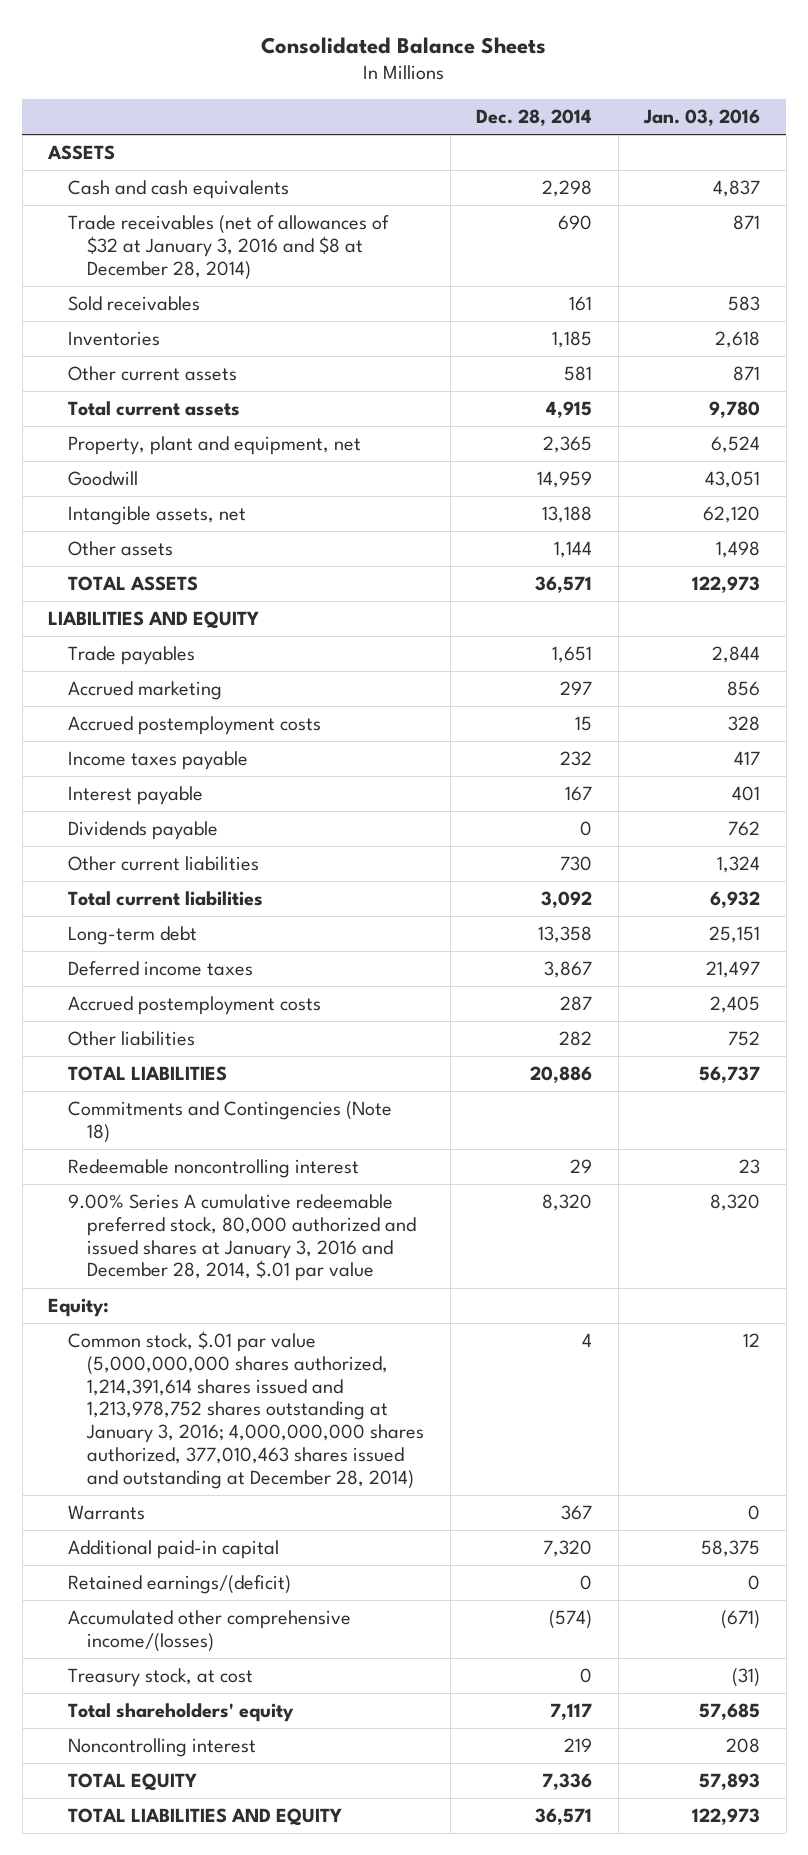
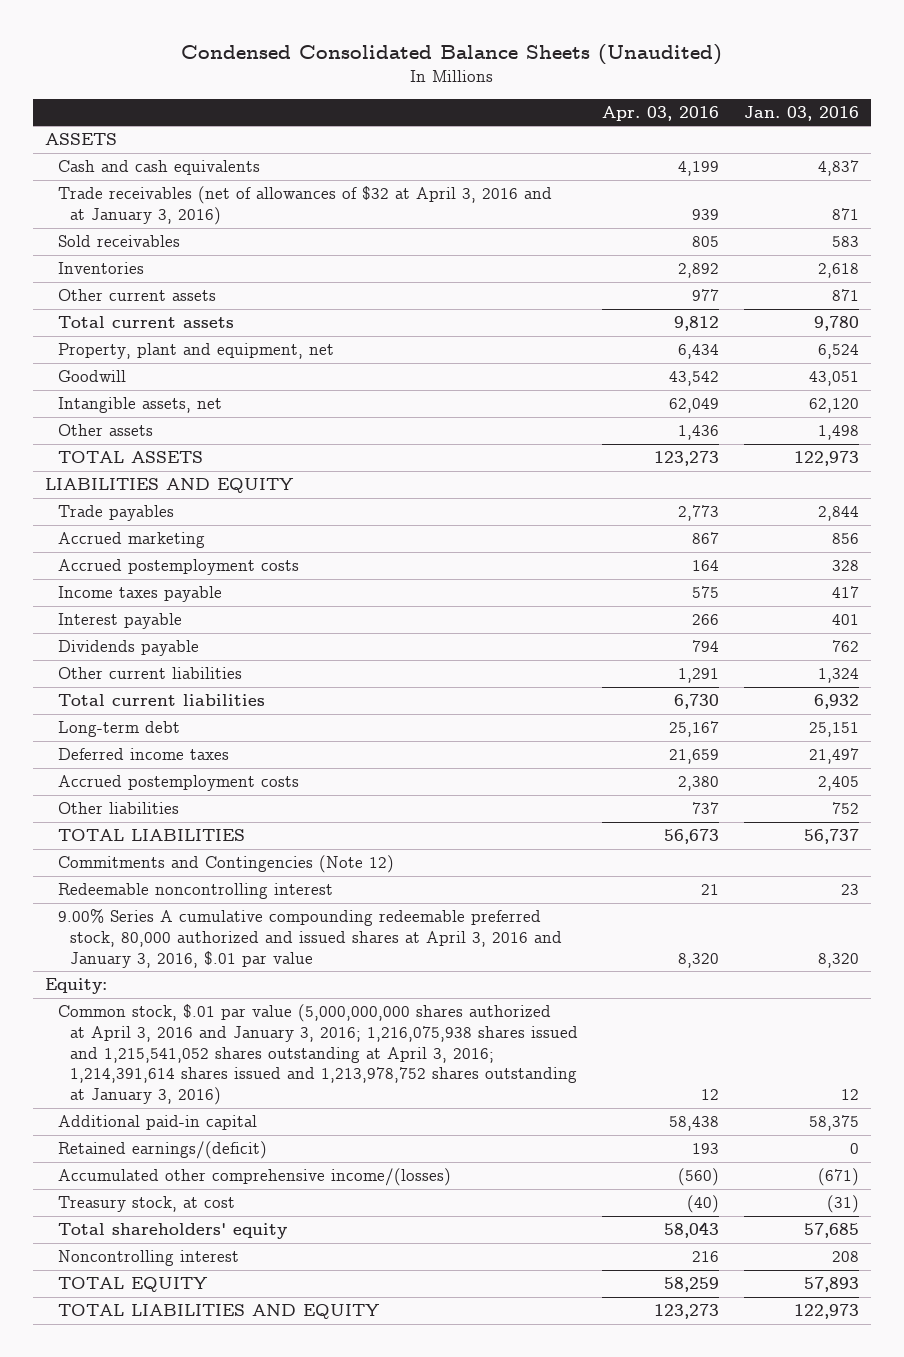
[261,36,547,54] Consolidated Balance Sheets -> [180,44,722,66] Condensed Consolidated Balance Sheets (Unaudited)
[476,109,593,127] Dec. 28, 2014 -> none
none -> [602,105,720,121] Apr. 03, 2016
[67,215,389,280] Trade receivables (net of allowances of $32 at January 3, 2016 and $8 at December 28, 2014) -> [57,186,552,225] Trade receivables (net of allowances of $32 at April 3, 2016 and at January 3, 2016)
[67,1101,392,1143] Commitments and Contingencies (Note 18) -> [57,855,394,874] Commitments and Contingencies (Note 12)
[67,1194,417,1282] 9.00% Series A cumulative redeemable preferred stock, 80,000 authorized and issued shares at January 3, 2016 and December 28, 2014, $.01 par value -> [57,909,563,968] 9.00% Series A cumulative compounding redeemable preferred stock, 80,000 authorized and issued shares at April 3, 2016 and January 3, 2016, $.01 par value
[67,1505,145,1521] Warrants -> none
[67,1331,425,1489] Common stock, $.01 par value (5,000,000,000 shares authorized, 1,214,391,614 shares issued and 1,213,978,752 shares outstanding at January 3, 2016; 4,000,000,000 shares authorized, 377,010,463 shares issued and outstanding at December 28, 2014) -> [57,1004,579,1106] Common stock, $.01 par value (5,000,000,000 shares authorized at April 3, 2016 and January 3, 2016; 1,216,075,938 shares issued and 1,215,541,052 shares outstanding at April 3, 2016; 1,214,391,614 shares issued and 1,213,978,752 shares outstanding at January 3, 2016)

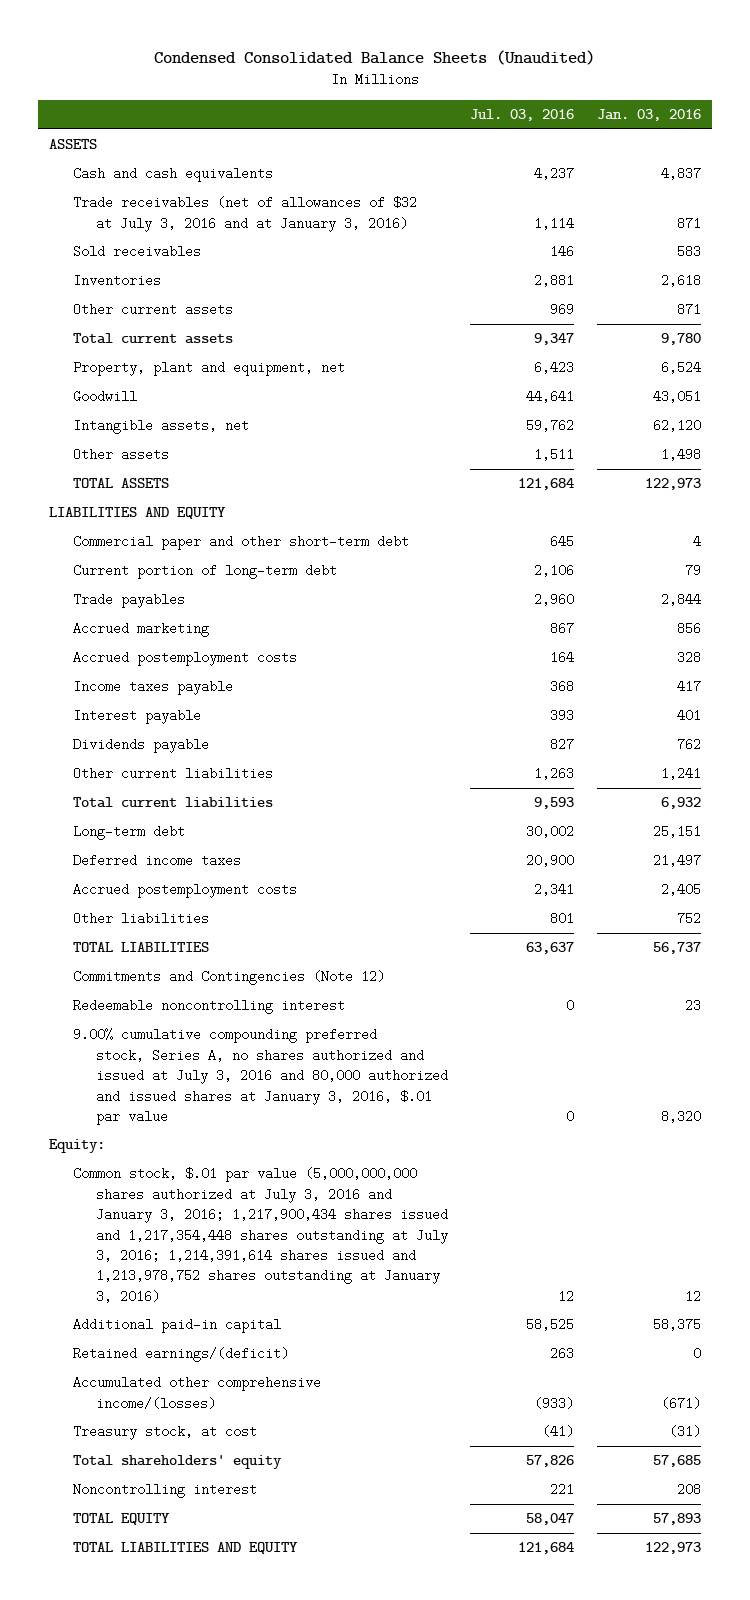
[602,105,720,121] Apr. 03, 2016 -> none
none -> [470,109,575,122] Jul. 03, 2016
[57,186,552,225] Trade receivables (net of allowances of $32 at April 3, 2016 and at January 3, 2016) -> [72,196,417,232] Trade receivables (net of allowances of $32 at July 3, 2016 and at January 3, 2016)
none -> [72,535,409,551] Commercial paper and other short-term debt
none -> [72,564,337,580] Current portion of long-term debt
[817,668,859,684] 1,324 -> [660,767,701,781] 1,241
[57,909,563,968] 9.00% Series A cumulative compounding redeemable preferred stock, 80,000 authorized and issued shares at April 3, 2016 and January 3, 2016, $.01 par value -> [72,1028,449,1125] 9.00% cumulative compounding preferred stock, Series A, no shares authorized and issued at July 3, 2016 and 80,000 authorized and issued shares at January 3, 2016, $.01 par value
[57,1004,579,1106] Common stock, $.01 par value (5,000,000,000 shares authorized at April 3, 2016 and January 3, 2016; 1,216,075,938 shares issued and 1,215,541,052 shares outstanding at April 3, 2016; 1,214,391,614 shares issued and 1,213,978,752 shares outstanding at January 3, 2016) -> [72,1167,449,1303] Common stock, $.01 par value (5,000,000,000 shares authorized at July 3, 2016 and January 3, 2016; 1,217,900,434 shares issued and 1,217,354,448 shares outstanding at July 3, 2016; 1,214,391,614 shares issued and 1,213,978,752 shares outstanding at January 3, 2016)

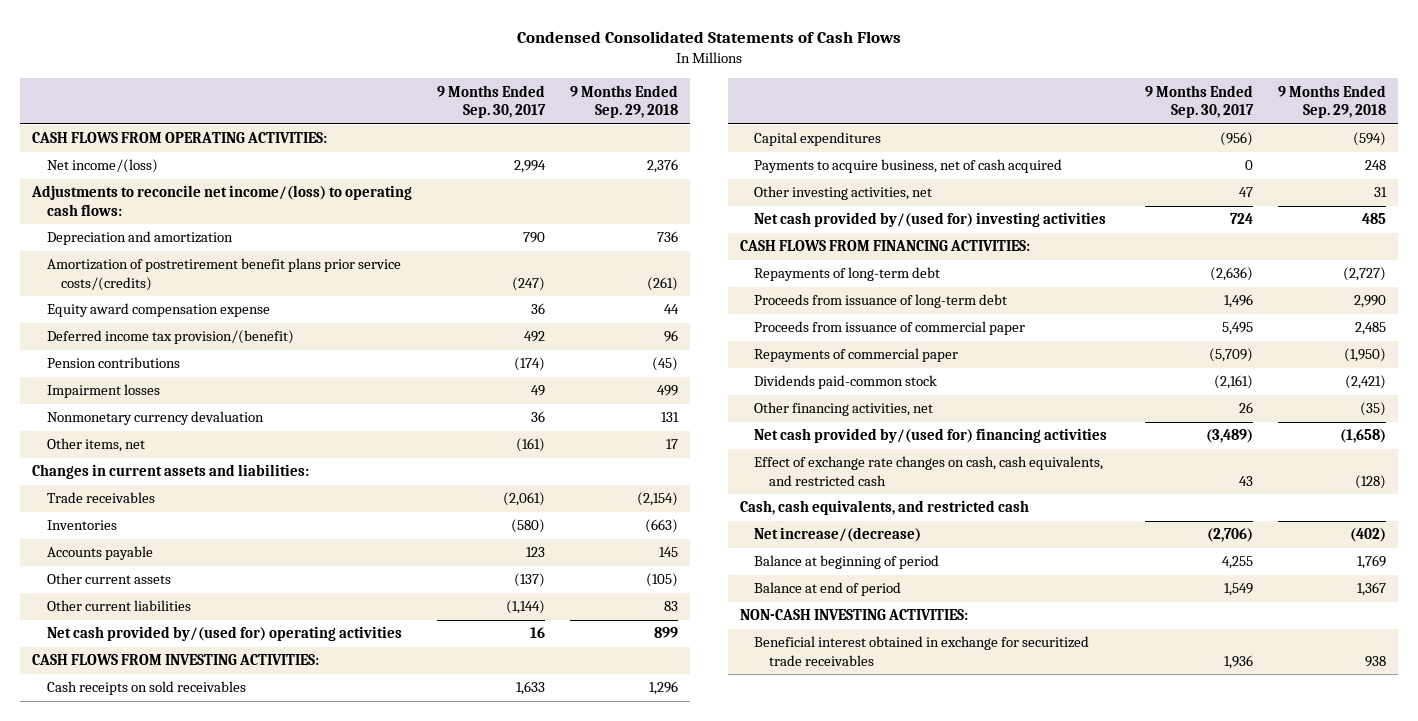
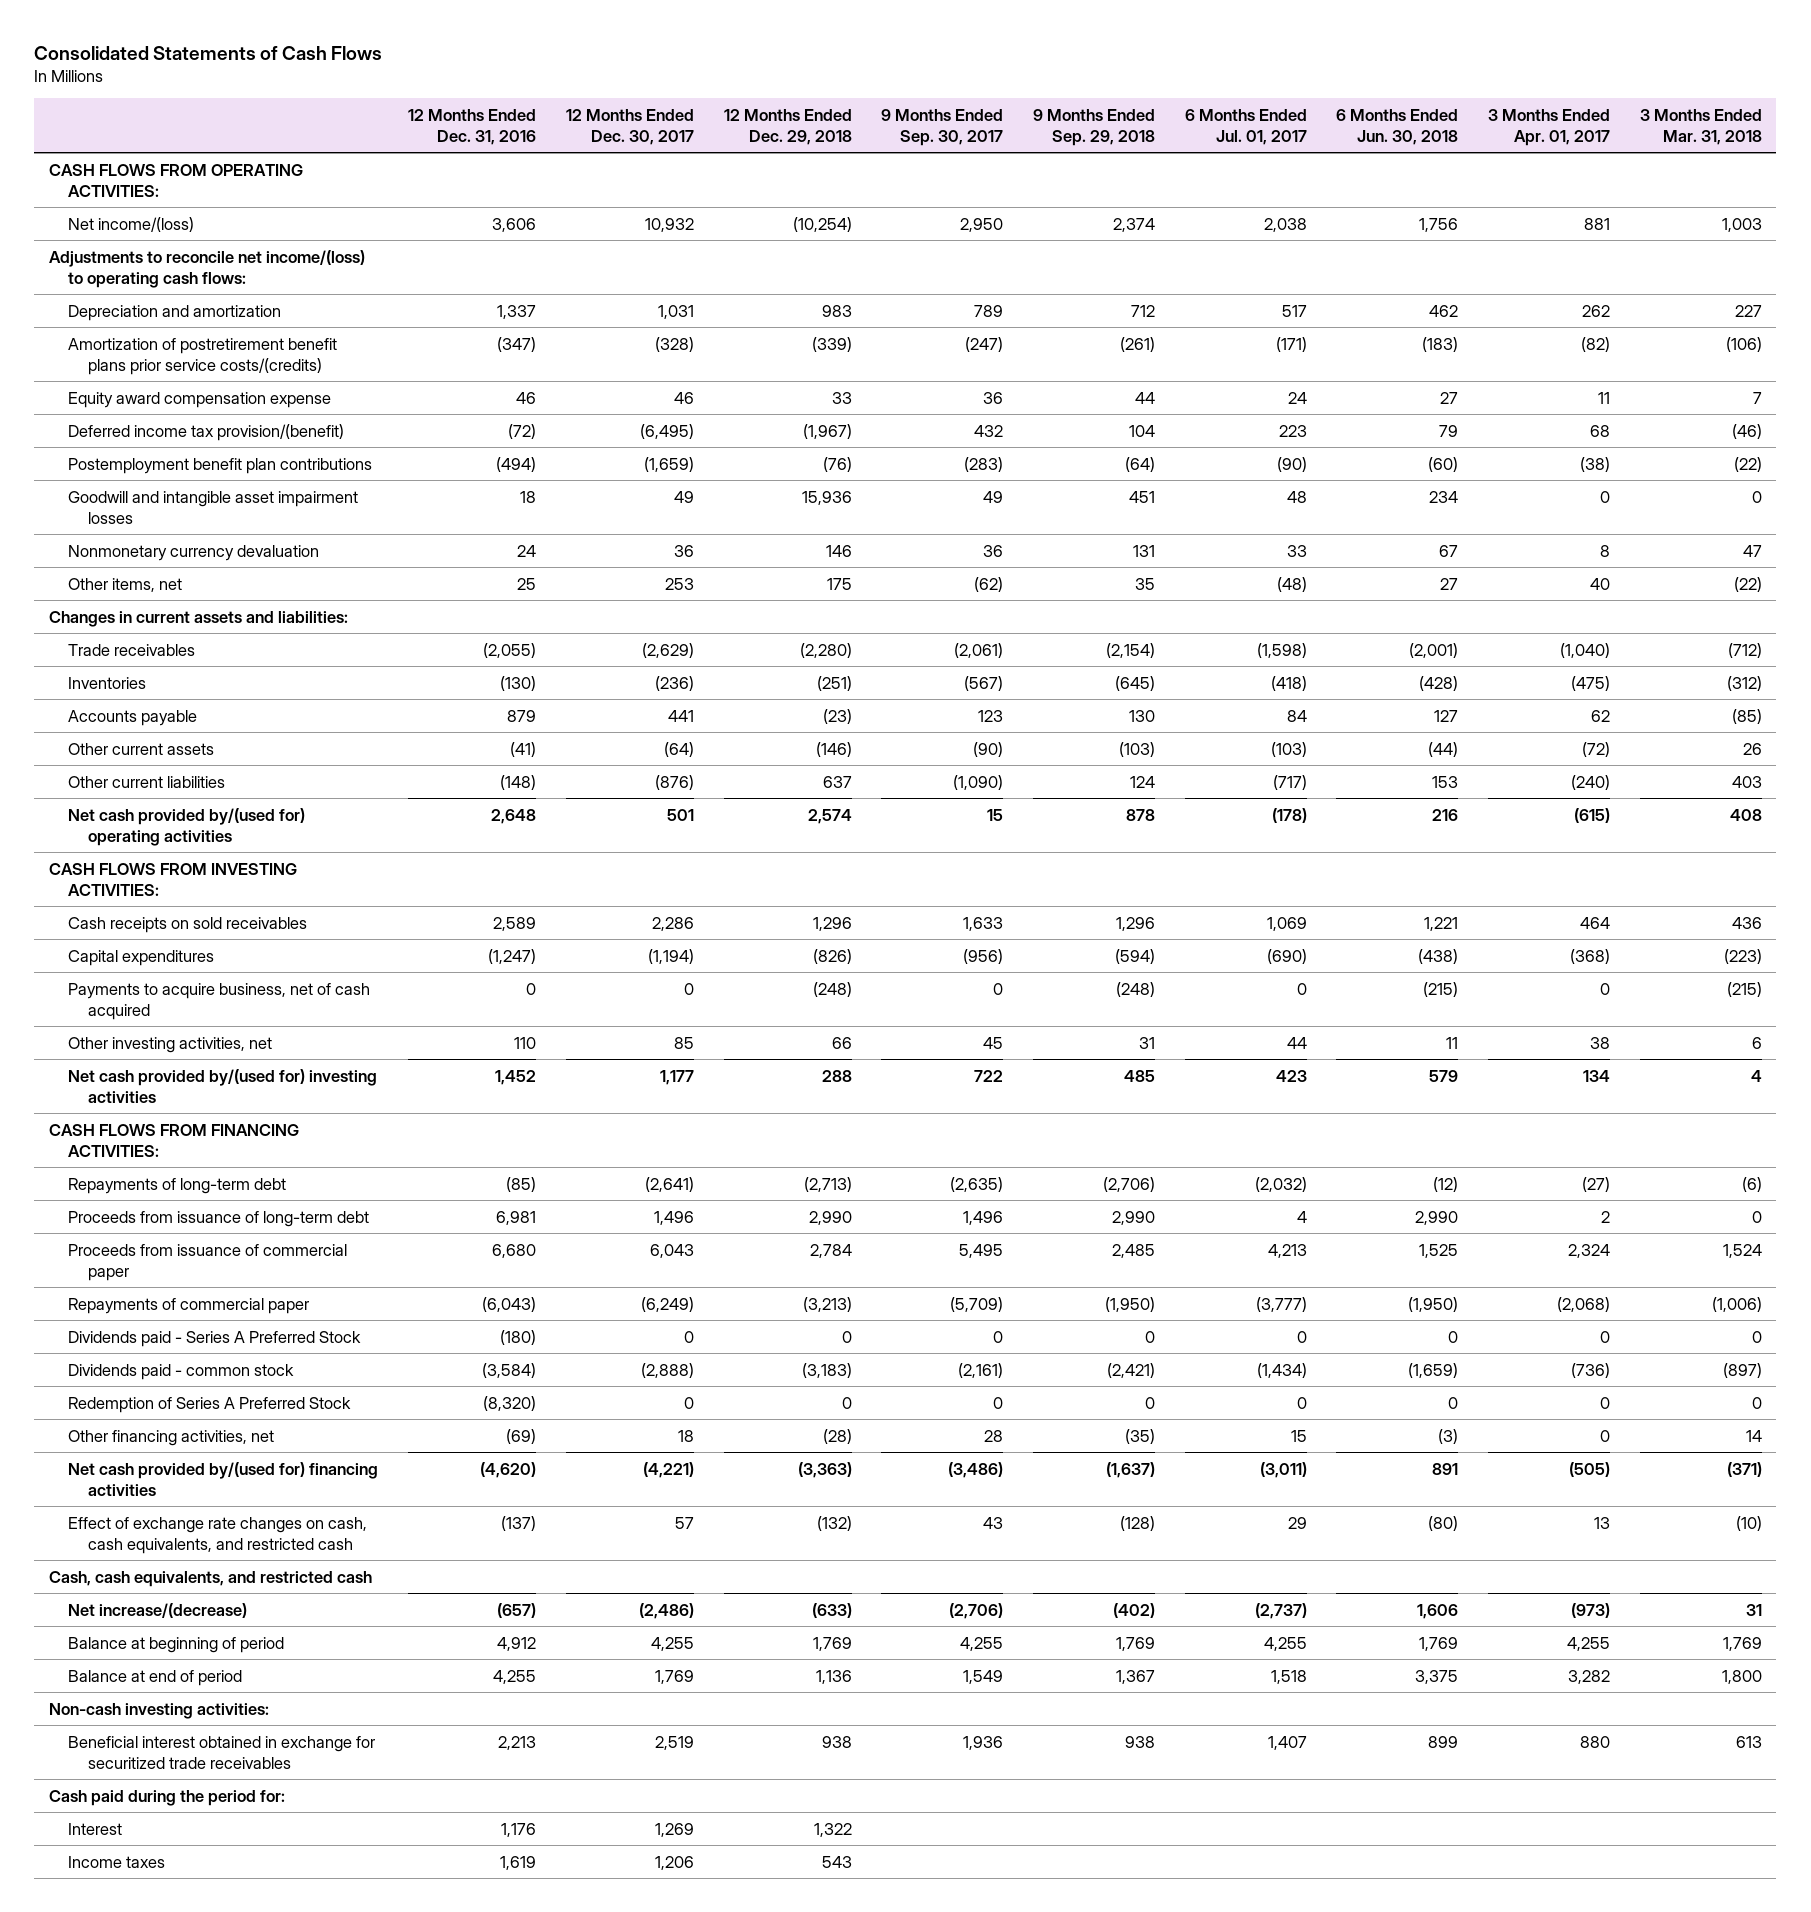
[517,31,902,44] Condensed Consolidated Statements of Cash Flows -> [34,45,383,60] Consolidated Statements of Cash Flows
none -> [408,108,537,145] 12 Months Ended Dec. 31, 2016
none -> [565,108,694,145] 12 Months Ended Dec. 30, 2017
none -> [723,108,852,145] 12 Months Ended Dec. 29, 2018
none -> [1184,108,1307,145] 6 Months Ended Jul. 01, 2017
none -> [1336,108,1459,145] 6 Months Ended Jun. 30, 2018
none -> [1487,108,1610,146] 3 Months Ended Apr. 01, 2017
none -> [1639,108,1762,145] 3 Months Ended Mar. 31, 2018
[514,160,547,174] 2,994 -> [960,217,1004,232] 2,950
[647,159,679,174] 2,376 -> [1112,217,1155,232] 2,374
[523,232,546,244] 790 -> [974,304,1004,317] 789
[657,231,679,243] 736 -> [1130,304,1155,317] 712
[524,331,546,343] 492 -> [974,424,1004,437] 432
[664,330,679,343] 96 -> [1128,424,1155,437] 104
[46,357,180,369] Pension contributions -> [68,457,373,474] Postemployment benefit plan contributions
[514,357,546,372] (174) -> [964,456,1004,472] (283)
[652,357,679,372] (45) -> [1124,456,1155,472] (64)
[46,384,160,399] Impairment losses -> [68,490,359,524] Goodwill and intangible asset impairment losses
[657,385,679,397] 499 -> [1128,490,1155,503] 451
[516,438,546,453] (161) -> [974,576,1004,592] (62)
[666,439,679,450] 17 -> [1134,577,1155,590] 35
[511,519,546,534] (580) -> [964,675,1004,691] (567)
[645,519,679,534] (663) -> [1114,675,1155,691] (645)
[659,547,679,558] 145 -> [1128,709,1155,722] 130
[514,573,546,588] (137) -> [973,741,1004,757] (90)
[646,573,679,588] (105) -> [1118,741,1155,757] (103)
[506,600,546,615] (1,144) -> [953,774,1004,790] (1,090)
[664,601,679,612] 83 -> [1129,775,1155,788] 124
[530,627,546,639] 16 -> [987,808,1004,821] 15
[654,627,679,639] 899 -> [1125,808,1155,821] 878
[1364,160,1386,171] 248 -> [1115,981,1155,997] (248)
[1239,187,1254,198] 47 -> [983,1036,1004,1049] 45
[1230,213,1254,225] 724 -> [974,1069,1004,1082] 722
[1210,267,1254,282] (2,636) -> [950,1176,1004,1192] (2,635)
[1342,267,1386,282] (2,727) -> [1102,1176,1155,1192] (2,706)
none -> [68,1330,362,1347] Dividends paid - Series A Preferred Stock
[754,375,938,390] Dividends paid-common stock -> [68,1363,295,1380] Dividends paid - common stock
none -> [68,1396,352,1413] Redemption of Series A Preferred Stock
[1239,402,1254,414] 26 -> [984,1429,1004,1442] 28
[1206,429,1254,444] (3,489) -> [948,1461,1004,1478] (3,486)
[1339,429,1386,444] (1,658) -> [1105,1461,1155,1478] (1,637)
[740,609,969,621] NON-CASH INVESTING ACTIVITIES: -> [49,1702,270,1719] Non-cash investing activities:
none -> [49,1789,286,1806] Cash paid during the period for:
none -> [68,1822,123,1835] Interest
none -> [68,1855,166,1868] Income taxes

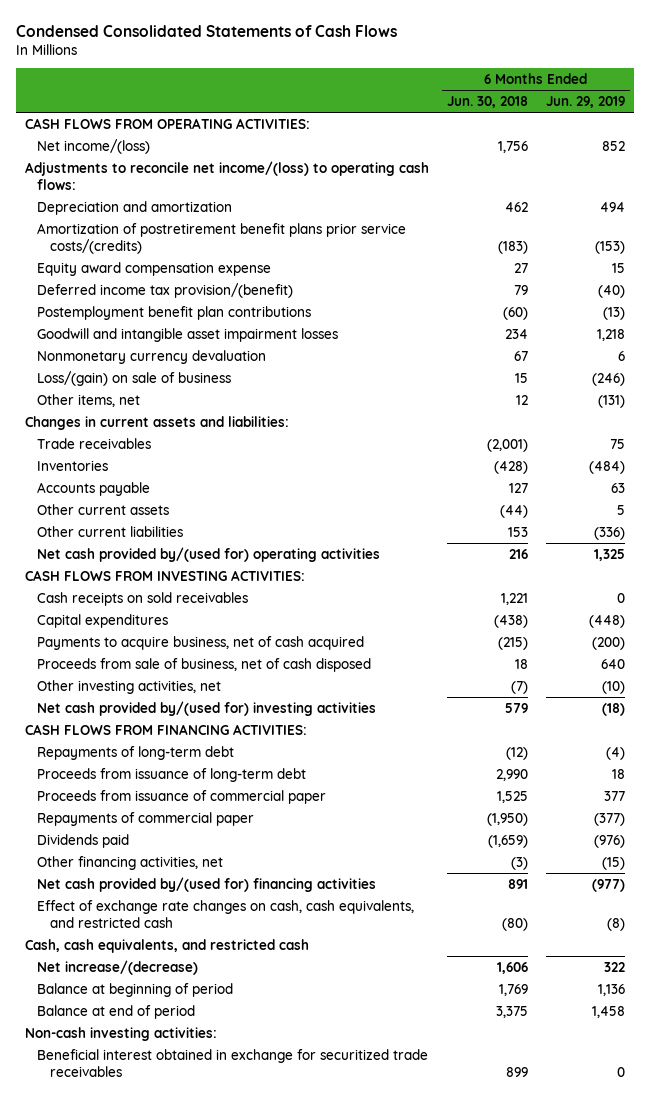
[34,45,383,60] Consolidated Statements of Cash Flows -> [15,24,397,37] Condensed Consolidated Statements of Cash Flows
[408,108,537,145] 12 Months Ended Dec. 31, 2016 -> none
[565,108,694,145] 12 Months Ended Dec. 30, 2017 -> none
[723,108,852,145] 12 Months Ended Dec. 29, 2018 -> none
[881,108,1004,146] 9 Months Ended Sep. 30, 2017 -> none
[1032,108,1155,146] 9 Months Ended Sep. 29, 2018 -> none
[1184,108,1307,145] 6 Months Ended Jul. 01, 2017 -> none
[1487,108,1610,146] 3 Months Ended Apr. 01, 2017 -> none
[1639,108,1762,145] 3 Months Ended Mar. 31, 2018 -> none
none -> [545,96,625,109] Jun. 29, 2019
none -> [37,370,232,386] Loss/(gain) on sale of business
[1440,577,1459,590] 27 -> [515,394,528,405] 12
none -> [37,657,372,672] Proceeds from sale of business, net of cash disposed
[1446,1036,1459,1049] 11 -> [510,680,528,694] (7)
[68,1330,362,1347] Dividends paid - Series A Preferred Stock -> none
[68,1396,352,1413] Redemption of Series A Preferred Stock -> none
[68,1363,295,1380] Dividends paid - common stock -> [37,833,130,848] Dividends paid
[49,1789,286,1806] Cash paid during the period for: -> none
[68,1822,123,1835] Interest -> none
[68,1855,166,1868] Income taxes -> none

